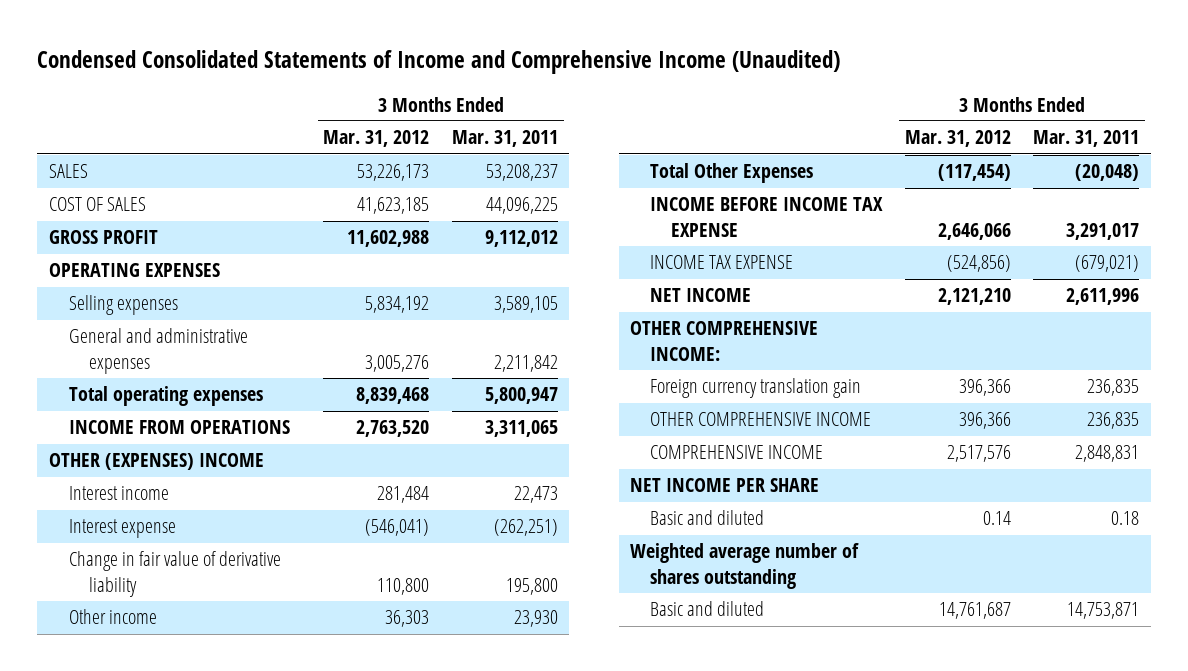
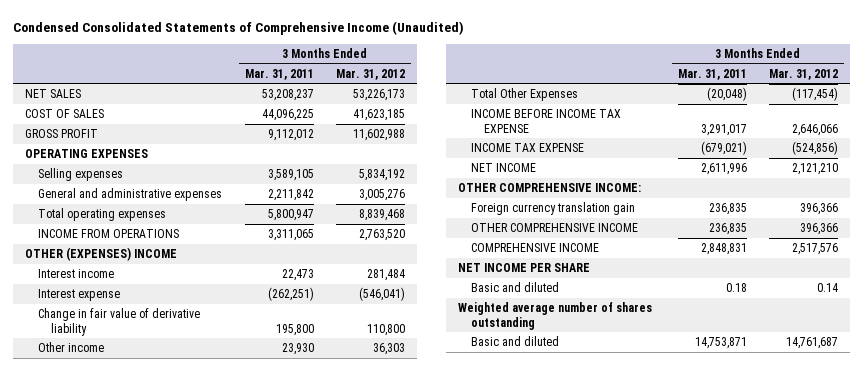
[37,50,841,75] Condensed Consolidated Statements of Income and Comprehensive Income (Unaudited) -> [13,20,465,35] Condensed Consolidated Statements of Comprehensive Income (Unaudited)
[48,164,88,179] SALES -> [24,89,81,99] NET SALES

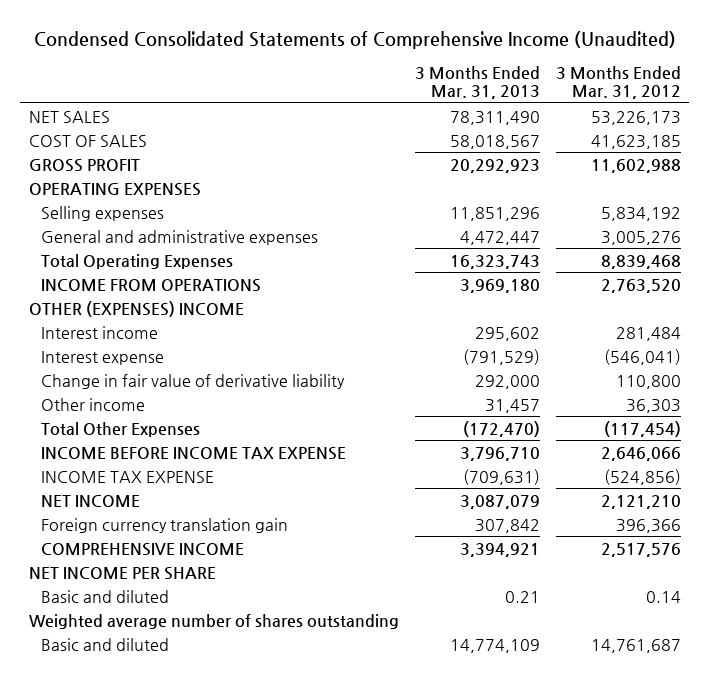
[244,68,314,80] Mar. 31, 2011 -> none
none -> [414,65,540,99] 3 Months Ended Mar. 31, 2013
[38,208,167,222] Total operating expenses -> [40,253,233,269] Total Operating Expenses
[457,183,641,193] OTHER COMPREHENSIVE INCOME: -> none
[471,223,639,233] OTHER COMPREHENSIVE INCOME -> none

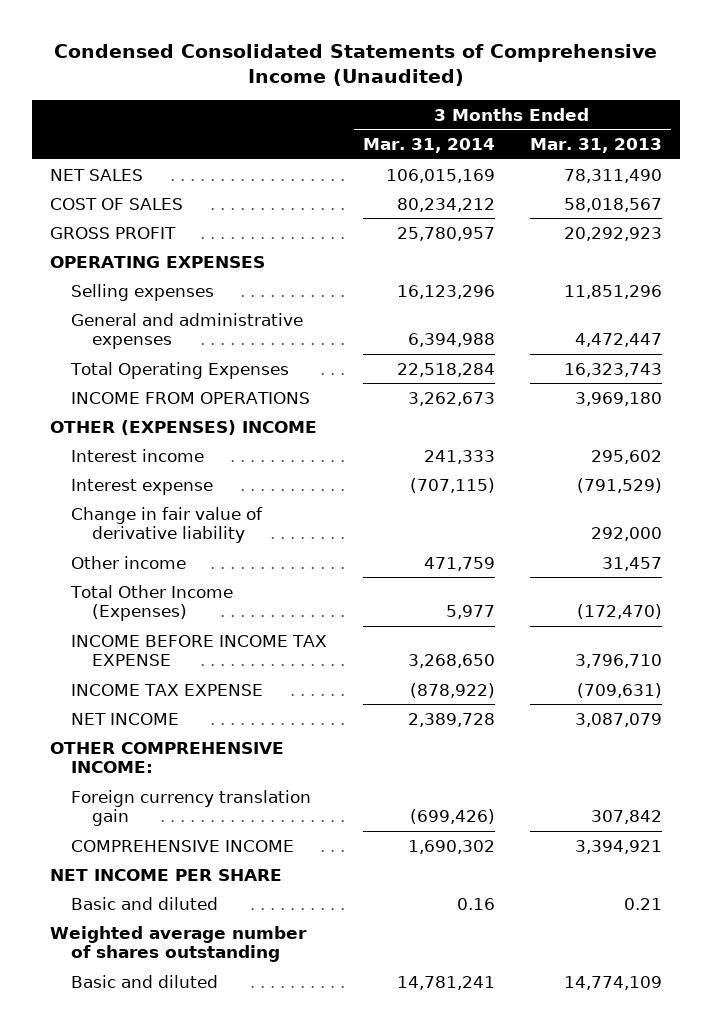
[556,65,682,99] 3 Months Ended Mar. 31, 2012 -> none
none -> [362,138,495,154] Mar. 31, 2014
[40,421,200,437] Total Other Expenses -> [69,584,233,621] Total Other Income (Expenses)
none -> [49,741,284,773] OTHER COMPREHENSIVE INCOME:

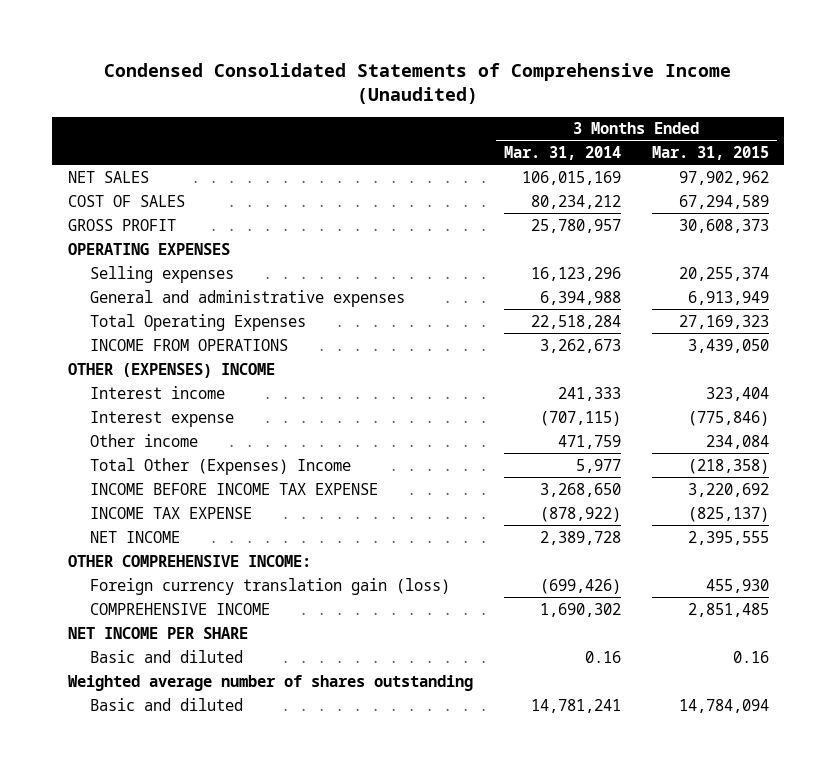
[530,138,663,154] Mar. 31, 2013 -> none
none -> [651,146,769,161] Mar. 31, 2015
[70,506,263,543] Change in fair value of derivative liability -> none
[69,584,233,621] Total Other Income (Expenses) -> [90,457,352,475] Total Other (Expenses) Income
[70,789,311,826] Foreign currency translation gain -> [90,577,451,595] Foreign currency translation gain (loss)

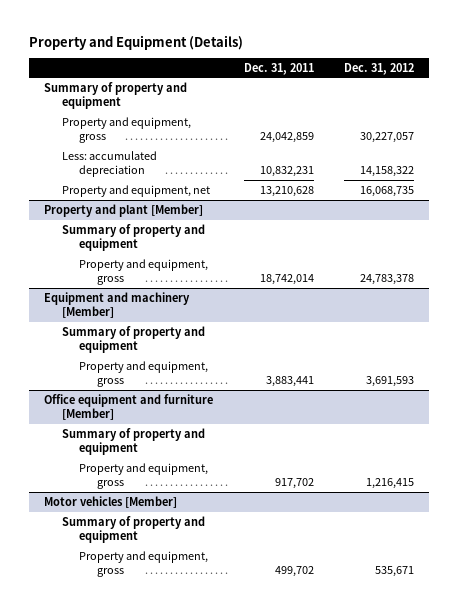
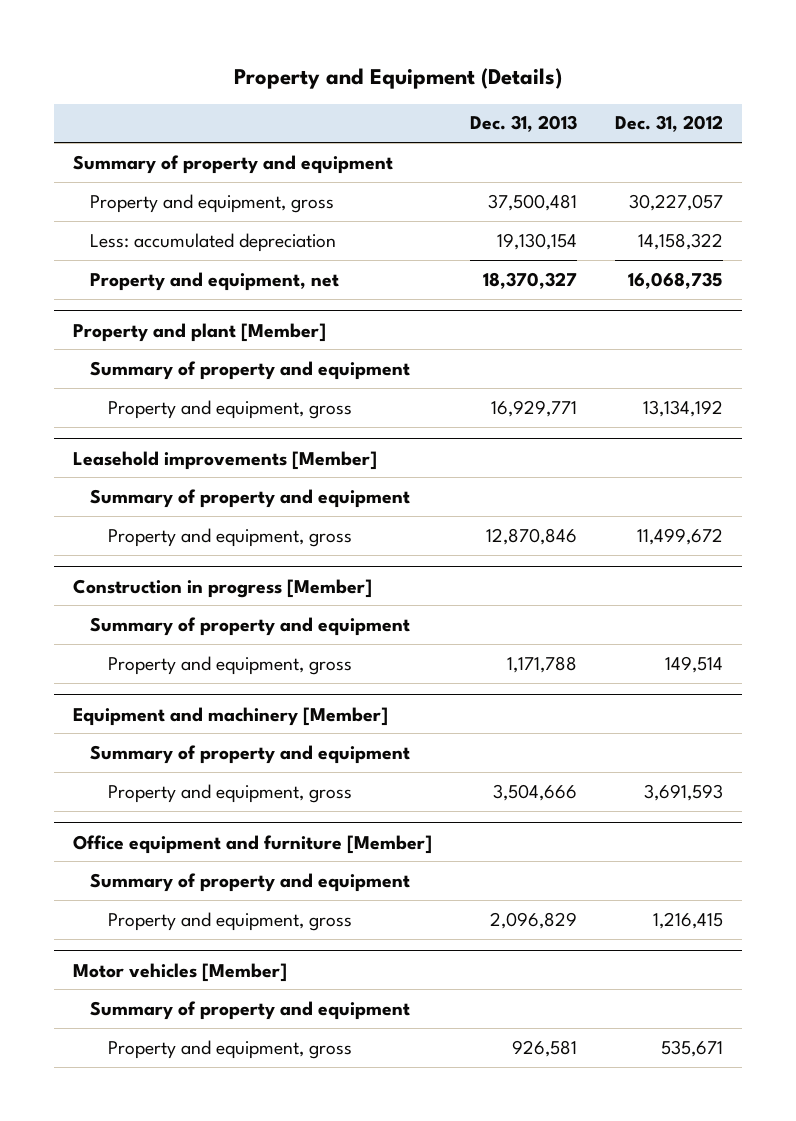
[243,62,314,75] Dec. 31, 2011 -> none
none -> [470,115,578,133] Dec. 31, 2013
[359,274,414,286] 24,783,378 -> [643,399,724,417] 13,134,192
none -> [73,450,378,470] Leasehold improvements [Member]
none -> [90,488,411,508] Summary of property and equipment
none -> [107,527,352,547] Property and equipment, gross
none -> [73,578,373,598] Construction in progress [Member]
none -> [90,616,411,636] Summary of property and equipment
none -> [107,655,352,675] Property and equipment, gross

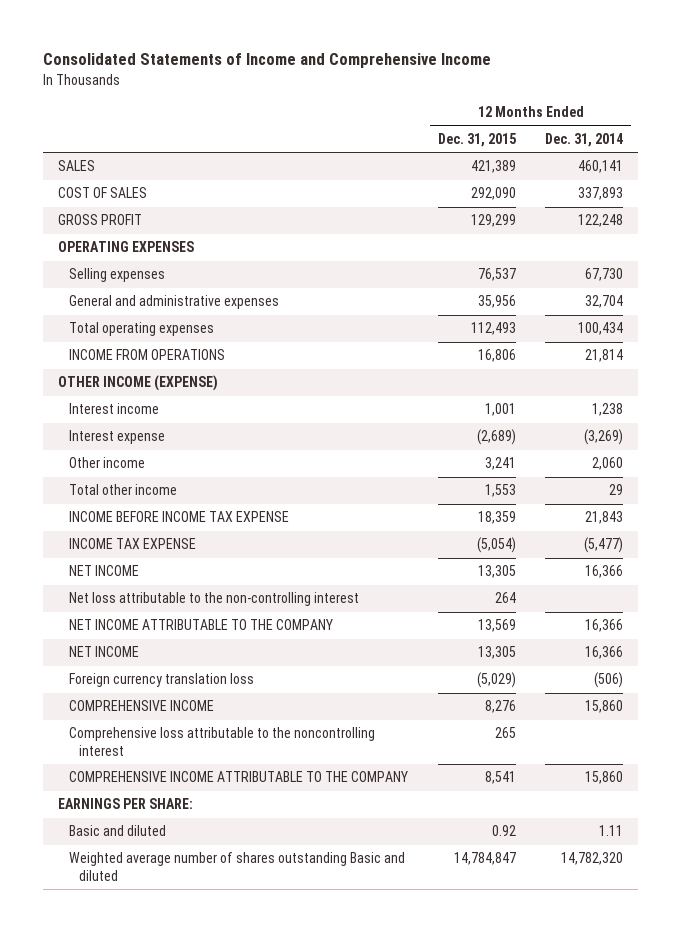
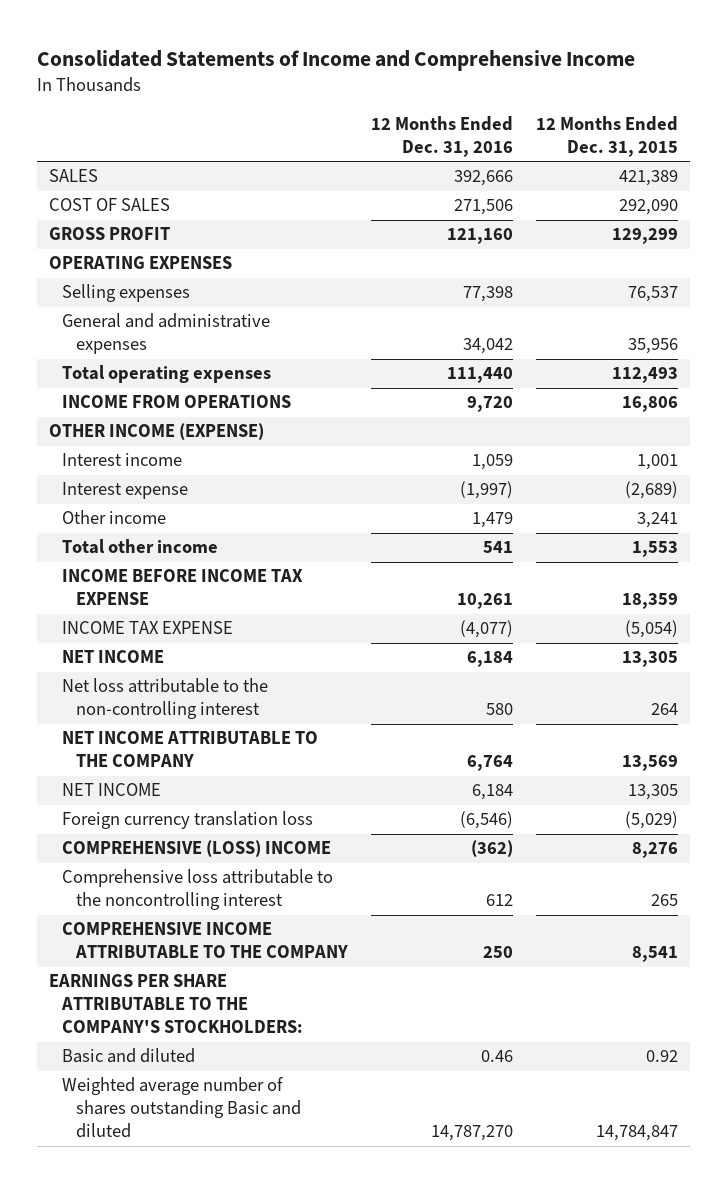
[545,133,624,148] Dec. 31, 2014 -> none
none -> [371,115,514,157] 12 Months Ended Dec. 31, 2016
[68,700,214,712] COMPREHENSIVE INCOME -> [62,840,332,858] COMPREHENSIVE (LOSS) INCOME
[58,798,194,810] EARNINGS PER SHARE: -> [48,974,304,1034] EARNINGS PER SHARE ATTRIBUTABLE TO THE COMPANY'S STOCKHOLDERS:

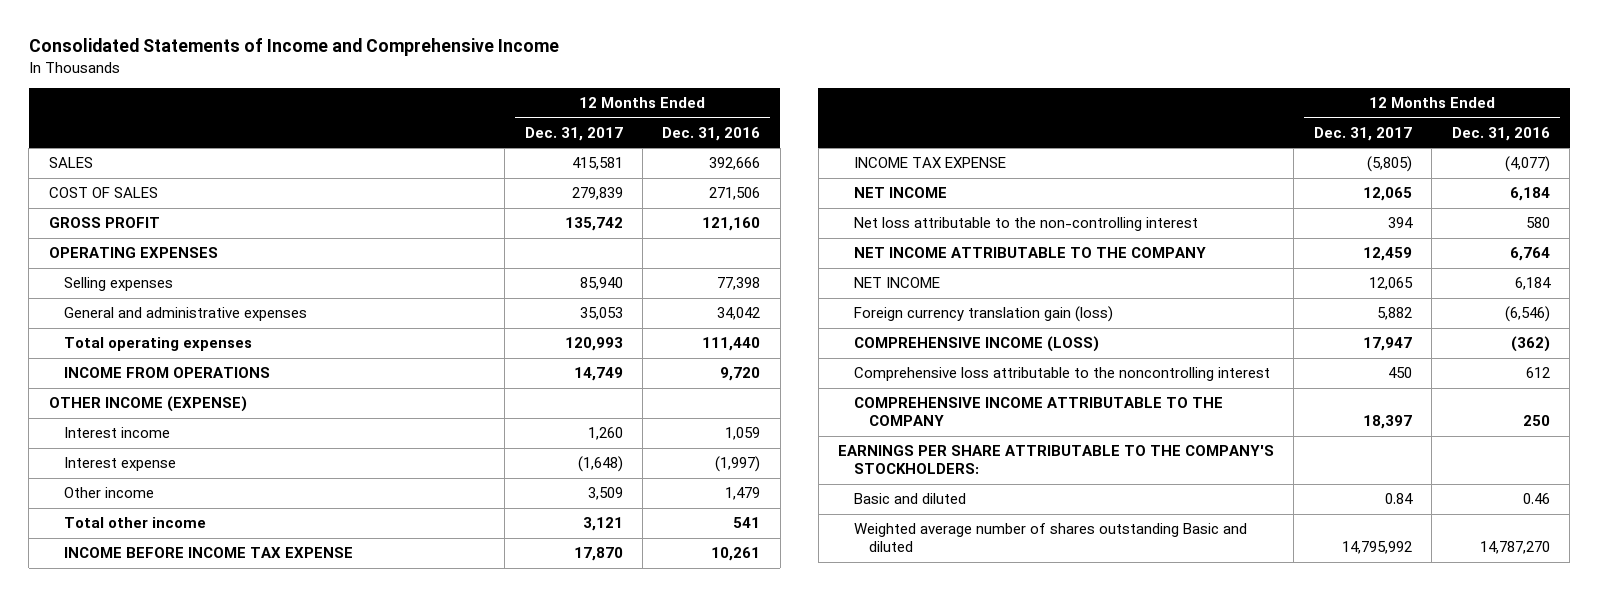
[536,115,679,157] 12 Months Ended Dec. 31, 2015 -> none
none -> [524,126,623,141] Dec. 31, 2017
[62,811,314,830] Foreign currency translation loss -> [853,306,1113,323] Foreign currency translation gain (loss)
[62,840,332,858] COMPREHENSIVE (LOSS) INCOME -> [853,336,1099,353] COMPREHENSIVE INCOME (LOSS)

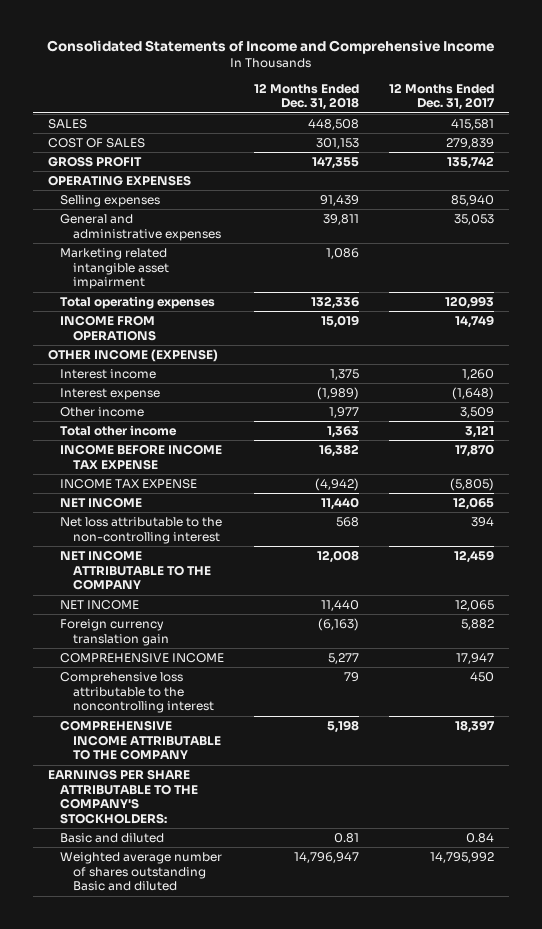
[662,126,761,141] Dec. 31, 2016 -> none
none -> [254,82,360,111] 12 Months Ended Dec. 31, 2018
none -> [60,248,169,290] Marketing related intangible asset impairment
[853,306,1113,323] Foreign currency translation gain (loss) -> [60,619,169,646] Foreign currency translation gain
[853,336,1099,353] COMPREHENSIVE INCOME (LOSS) -> [60,653,225,664] COMPREHENSIVE INCOME

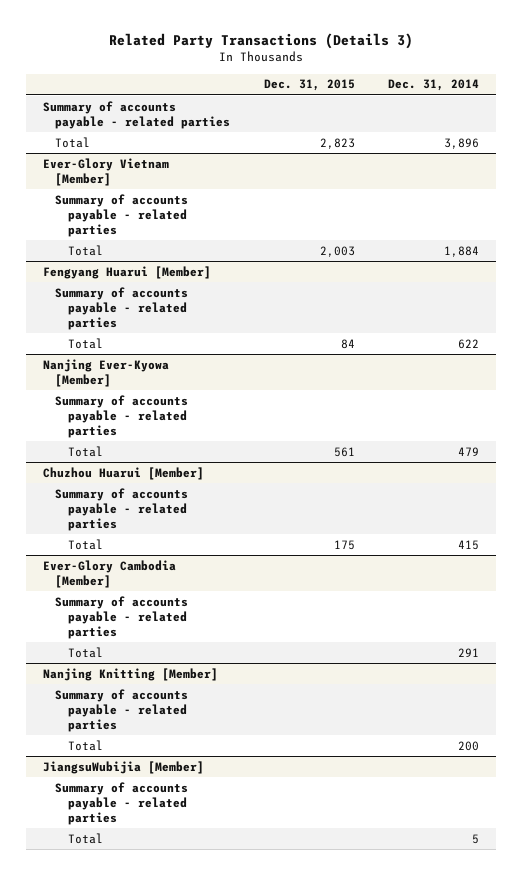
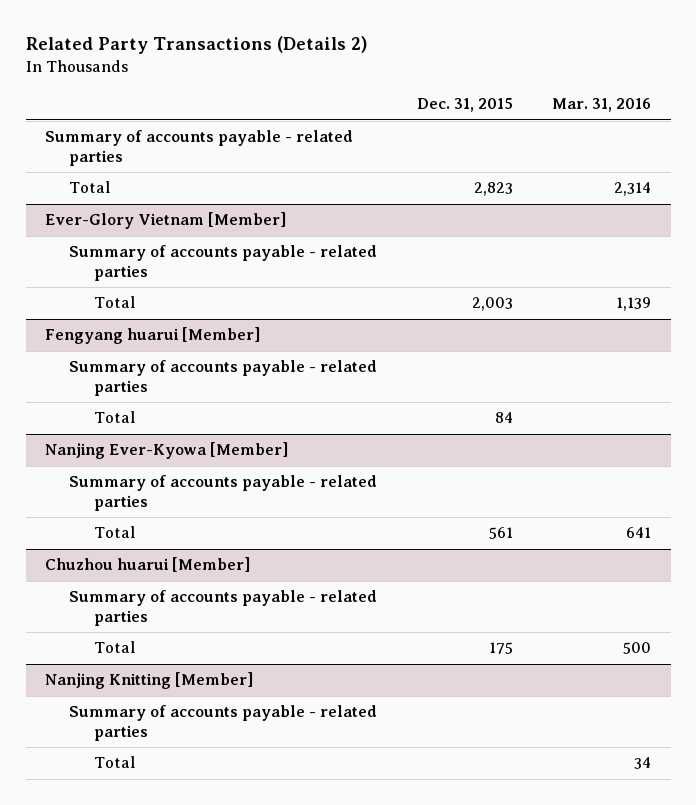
[108,32,413,49] Related Party Transactions (Details 3) -> [25,36,368,55] Related Party Transactions (Details 2)
[388,79,480,92] Dec. 31, 2014 -> none
none -> [552,98,652,113] Mar. 31, 2016
[42,265,211,279] Fengyang Huarui [Member] -> [45,327,261,345] Fengyang huarui [Member]
[42,466,204,480] Chuzhou Huarui [Member] -> [45,557,251,573] Chuzhou huarui [Member]
[42,559,176,588] Ever-Glory Cambodia [Member] -> none
[55,595,189,639] Summary of accounts payable - related parties -> none
[67,646,103,658] Total -> none
[42,760,204,774] JiangsuWubijia [Member] -> none
[55,781,189,825] Summary of accounts payable - related parties -> none
[67,832,103,844] Total -> none

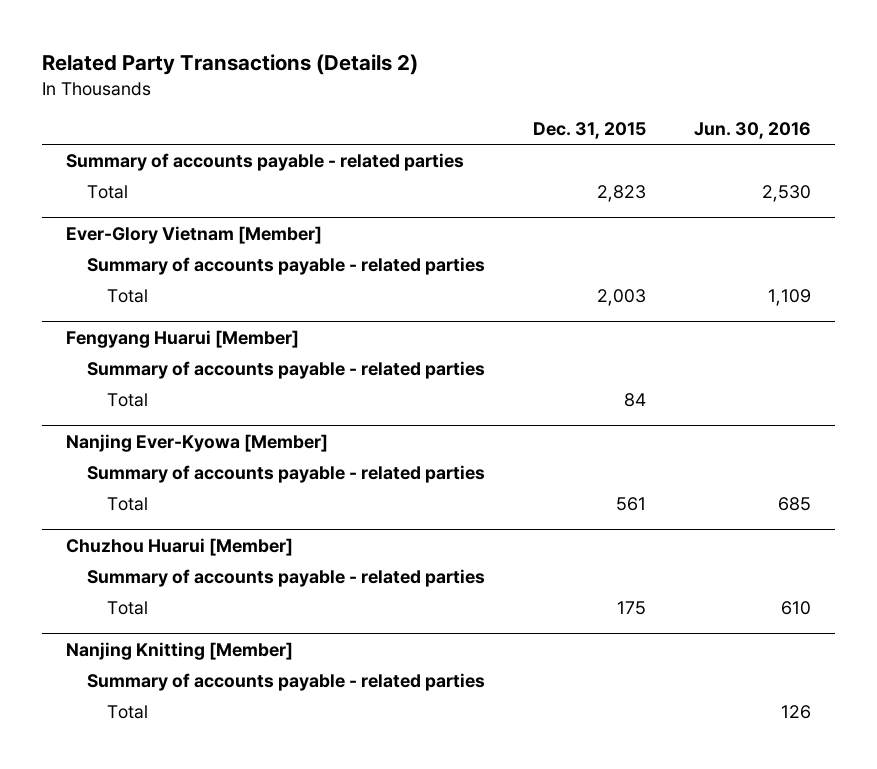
[552,98,652,113] Mar. 31, 2016 -> none
none -> [694,121,812,139] Jun. 30, 2016
[45,327,261,345] Fengyang huarui [Member] -> [66,329,300,348] Fengyang Huarui [Member]
[45,557,251,573] Chuzhou huarui [Member] -> [66,537,294,556] Chuzhou Huarui [Member]

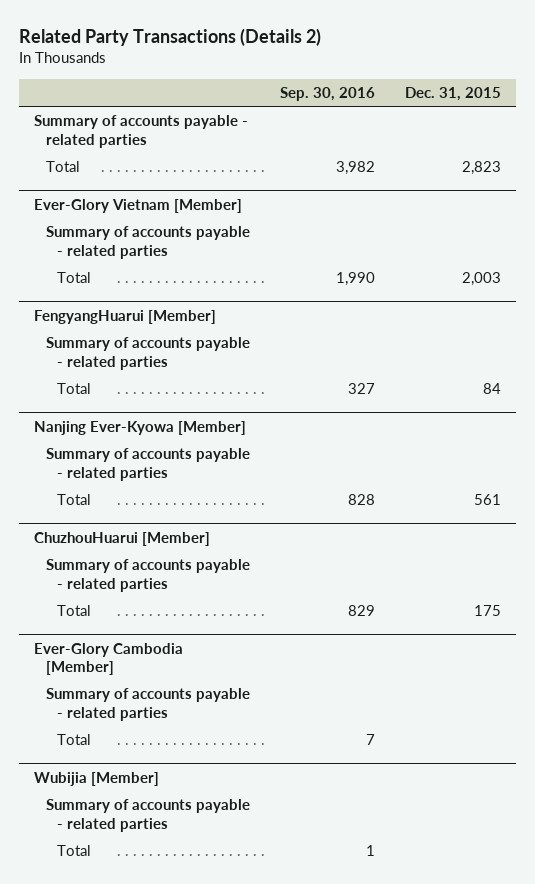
[694,121,812,139] Jun. 30, 2016 -> none
none -> [279,86,375,101] Sep. 30, 2016
[66,329,300,348] Fengyang Huarui [Member] -> [34,309,217,324] FengyangHuarui [Member]
[66,537,294,556] Chuzhou Huarui [Member] -> [34,531,211,546] ChuzhouHuarui [Member]
[66,641,294,660] Nanjing Knitting [Member] -> none
none -> [34,642,184,675] Ever-Glory Cambodia [Member]
none -> [34,771,160,786] Wubijia [Member]
none -> [45,799,250,832] Summary of accounts payable - related parties
none -> [57,845,92,857] Total

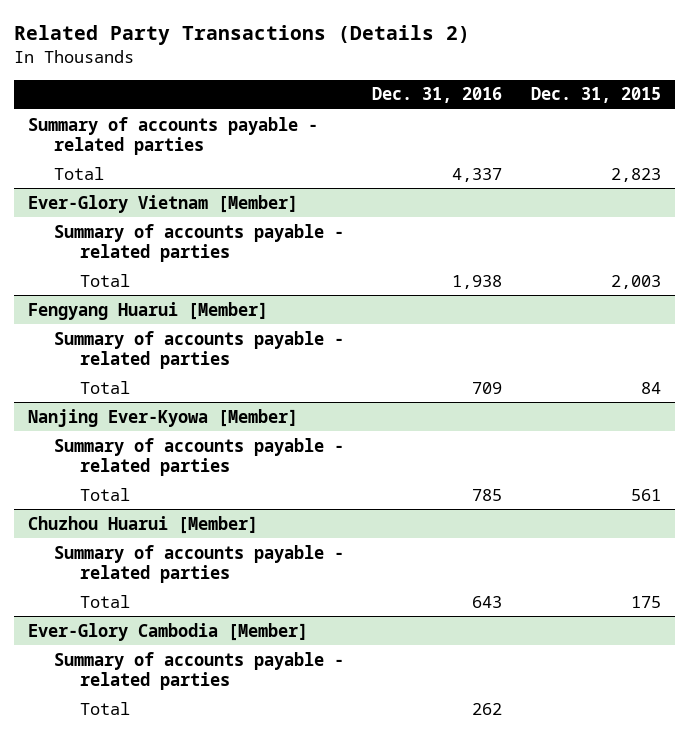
[279,86,375,101] Sep. 30, 2016 -> none
none -> [372,87,503,104] Dec. 31, 2016
[34,309,217,324] FengyangHuarui [Member] -> [27,301,268,320] Fengyang Huarui [Member]
[34,531,211,546] ChuzhouHuarui [Member] -> [27,515,258,534] Chuzhou Huarui [Member]
[34,771,160,786] Wubijia [Member] -> none
[45,799,250,832] Summary of accounts payable - related parties -> none
[57,845,92,857] Total -> none

